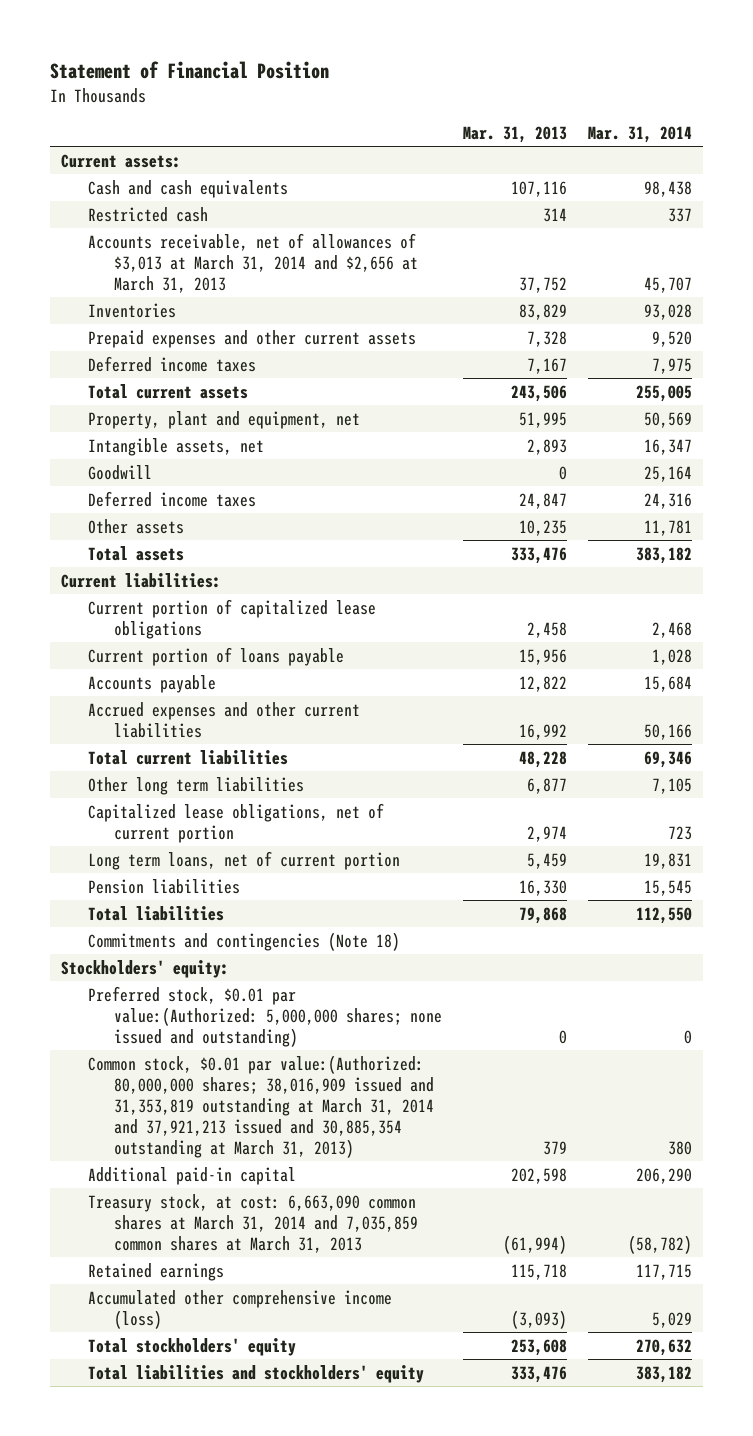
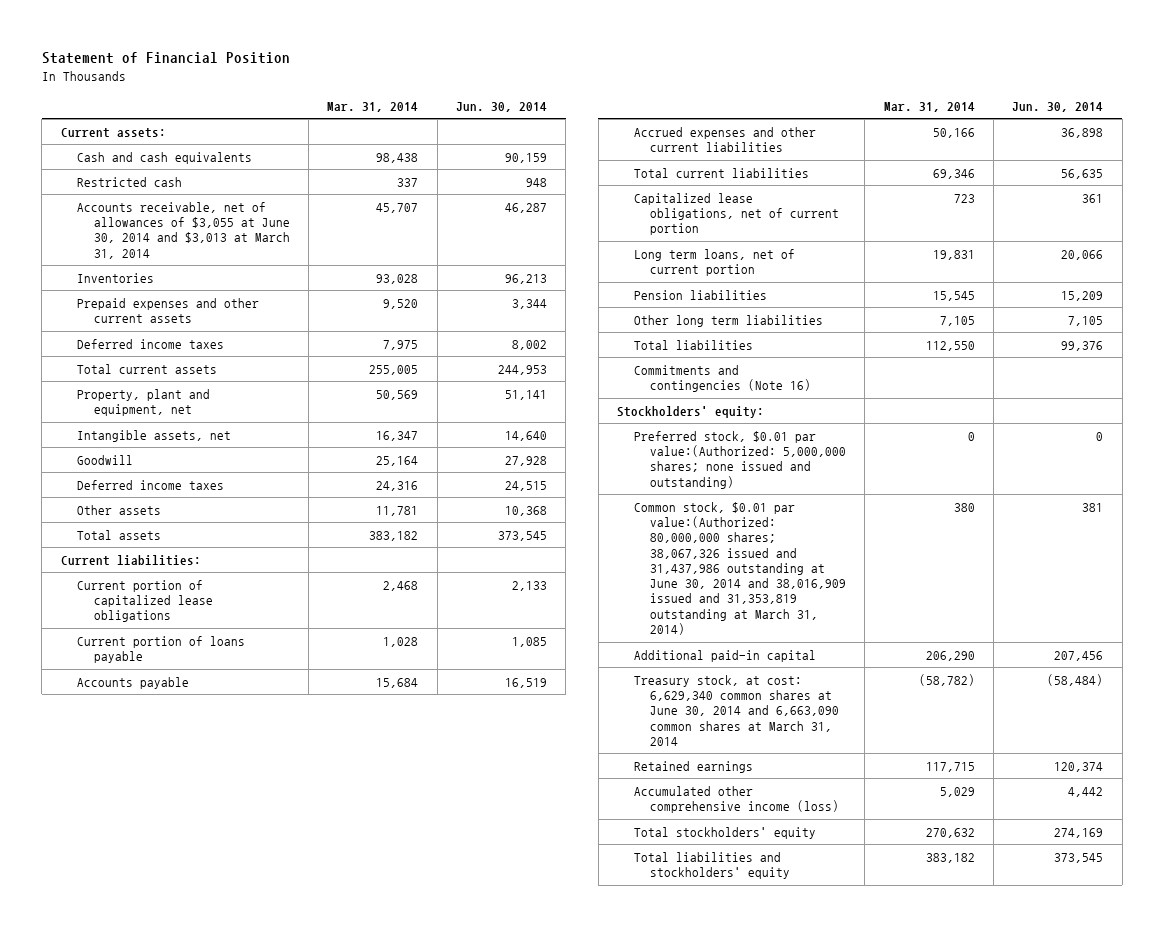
[463,126,568,144] Mar. 31, 2013 -> none
none -> [456,101,548,112] Jun. 30, 2014
[87,232,418,293] Accounts receivable, net of allowances of $3,013 at March 31, 2014 and $2,656 at March 31, 2013 -> [77,201,290,259] Accounts receivable, net of allowances of $3,055 at June 30, 2014 and $3,013 at March 31, 2014
[87,776,304,795] Other long term liabilities -> [633,314,823,327] Other long term liabilities
[87,931,400,951] Commitments and contingencies (Note 18) -> [633,364,812,393] Commitments and contingencies (Note 16)
[87,1054,434,1158] Common stock, $0.01 par value:(Authorized: 80,000,000 shares; 38,016,909 issued and 31,353,819 outstanding at March 31, 2014 and 37,921,213 issued and 30,885,354 outstanding at March 31, 2013) -> [633,501,847,635] Common stock, $0.01 par value:(Authorized: 80,000,000 shares; 38,067,326 issued and 31,437,986 outstanding at June 30, 2014 and 38,016,909 issued and 31,353,819 outstanding at March 31, 2014)
[87,1193,418,1253] Treasury stock, at cost: 6,663,090 common shares at March 31, 2014 and 7,035,859 common shares at March 31, 2013 -> [633,674,840,746] Treasury stock, at cost: 6,629,340 common shares at June 30, 2014 and 6,663,090 common shares at March 31, 2014

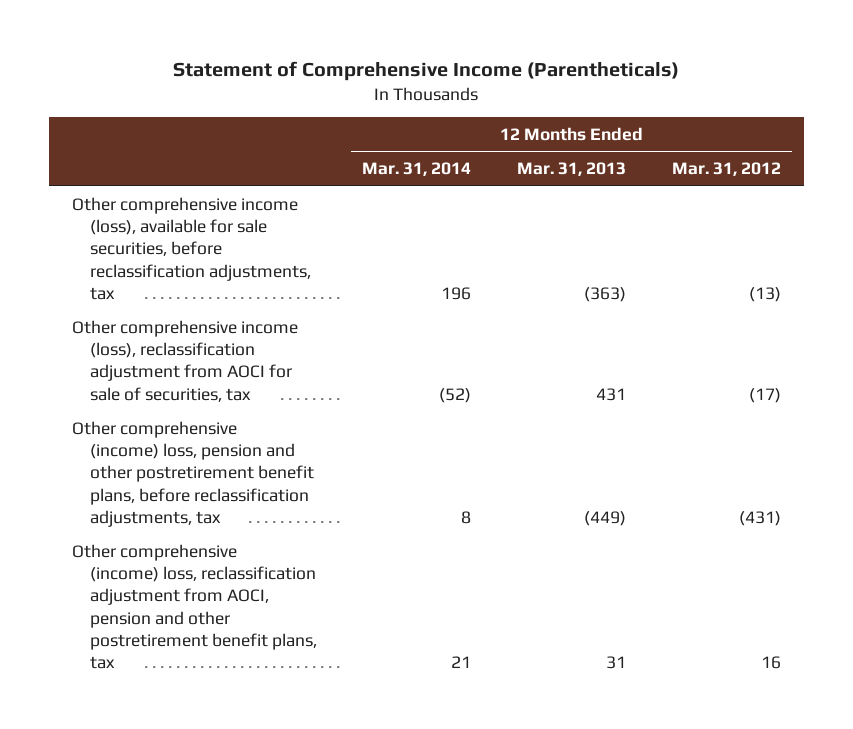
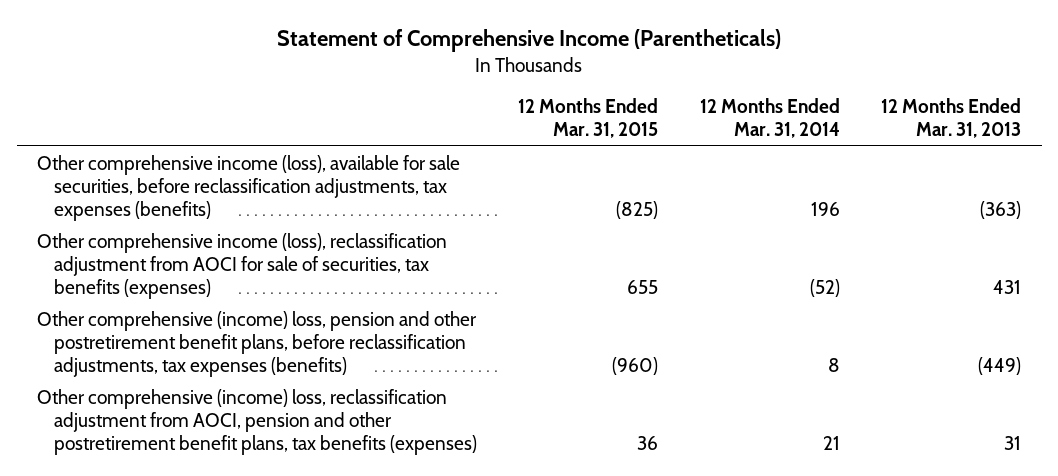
[671,162,781,177] Mar. 31, 2012 -> none
none -> [518,98,659,139] 12 Months Ended Mar. 31, 2015
[71,196,311,300] Other comprehensive income (loss), available for sale securities, before reclassification adjustments, tax -> [37,154,461,221] Other comprehensive income (loss), available for sale securities, before reclassification adjustments, tax expenses (benefits)
[71,319,298,402] Other comprehensive income (loss), reclassification adjustment from AOCI for sale of securities, tax -> [37,232,448,299] Other comprehensive income (loss), reclassification adjustment from AOCI for sale of securities, tax benefits (expenses)
[71,420,314,527] Other comprehensive (income) loss, pension and other postretirement benefit plans, before reclassification adjustments, tax -> [37,310,478,377] Other comprehensive (income) loss, pension and other postretirement benefit plans, before reclassification adjustments, tax expenses (benefits)
[71,543,317,670] Other comprehensive (income) loss, reclassification adjustment from AOCI, pension and other postretirement benefit plans, tax -> [37,388,477,455] Other comprehensive (income) loss, reclassification adjustment from AOCI, pension and other postretirement benefit plans, tax benefits (expenses)

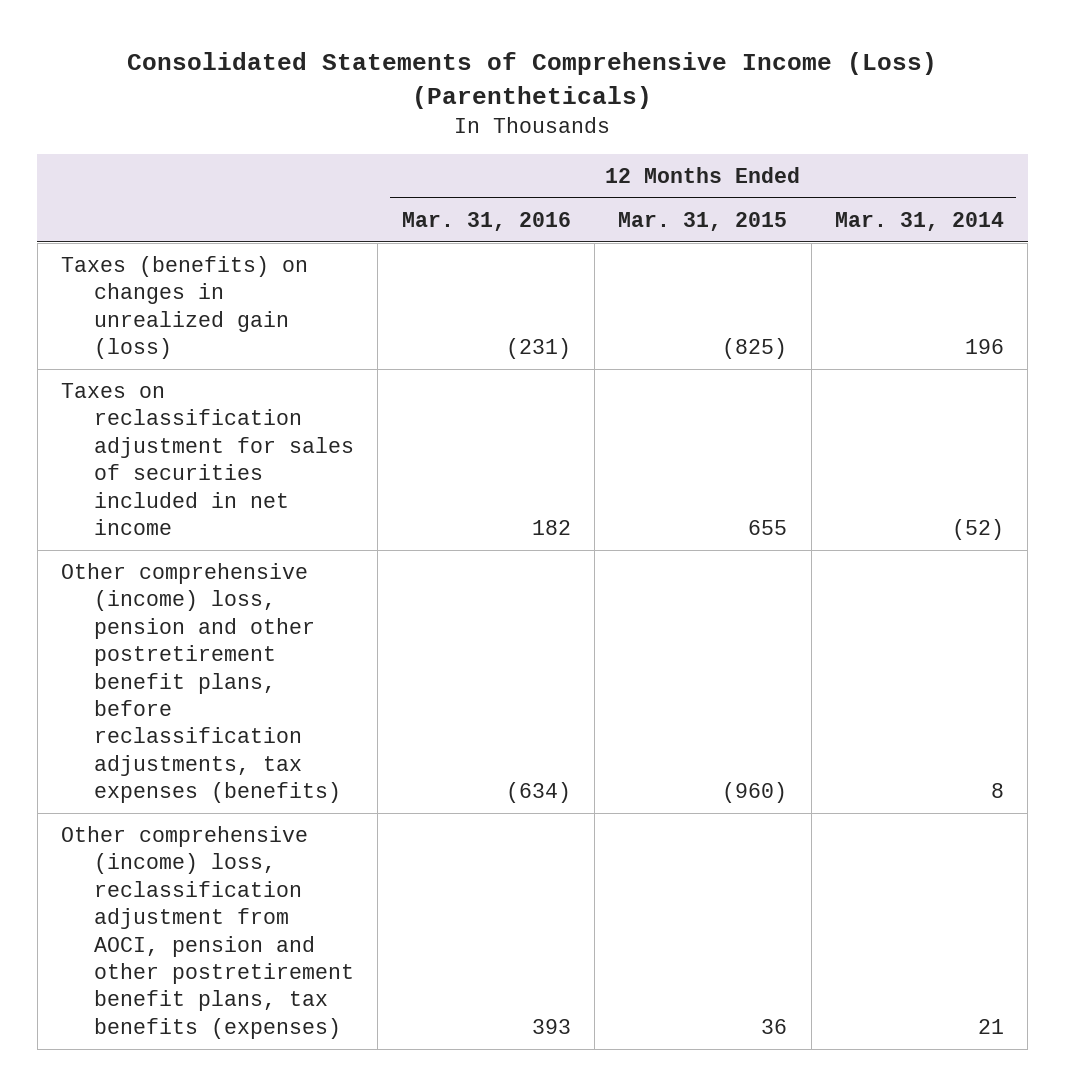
[277,29,782,53] Statement of Comprehensive Income (Parentheticals) -> [127,52,938,109] Consolidated Statements of Comprehensive Income (Loss) (Parentheticals)
[881,98,1022,139] 12 Months Ended Mar. 31, 2013 -> none
none -> [401,211,571,231] Mar. 31, 2016
[37,154,461,221] Other comprehensive income (loss), available for sale securities, before reclassification adjustments, tax expenses (benefits) -> [60,255,308,360] Taxes (benefits) on changes in unrealized gain (loss)
[37,232,448,299] Other comprehensive income (loss), reclassification adjustment from AOCI for sale of securities, tax benefits (expenses) -> [60,382,354,535] Taxes on reclassification adjustment for sales of securities included in net income

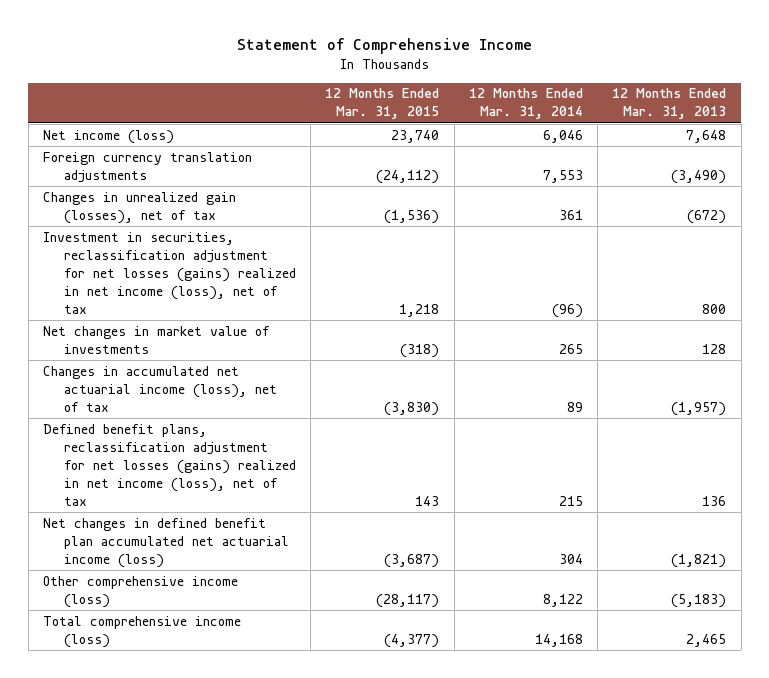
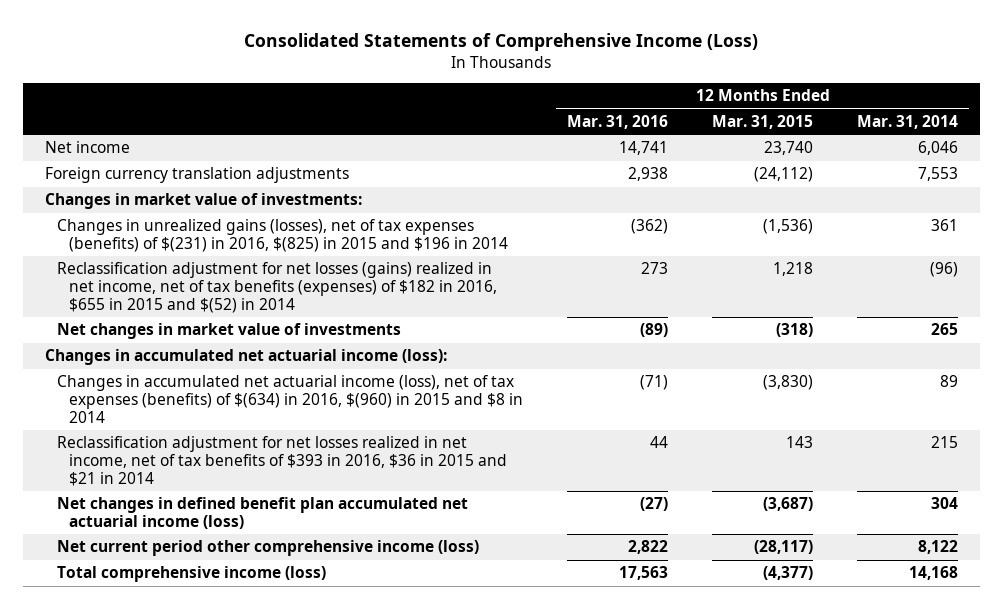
[236,37,532,54] Statement of Comprehensive Income -> [244,32,759,51] Consolidated Statements of Comprehensive Income (Loss)
[612,88,727,120] 12 Months Ended Mar. 31, 2013 -> none
none -> [567,115,669,130] Mar. 31, 2016
[42,129,174,144] Net income (loss) -> [44,141,130,154] Net income
none -> [44,193,362,210] Changes in market value of investments:
[42,191,236,224] Changes in unrealized gain (losses), net of tax -> [57,219,509,253] Changes in unrealized gains (losses), net of tax expenses (benefits) of $(231) in 2016, $(825) in 2015 and $196 in 2014
[42,231,296,314] Investment in securities, reclassification adjustment for net losses (gains) realized in net income (loss), net of tax -> [57,262,498,314] Reclassification adjustment for net losses (gains) realized in net income, net of tax benefits (expenses) of $182 in 2016, $655 in 2015 and $(52) in 2014
none -> [44,349,447,366] Changes in accumulated net actuarial income (loss):
[42,365,277,412] Changes in accumulated net actuarial income (loss), net of tax -> [57,375,524,424] Changes in accumulated net actuarial income (loss), net of tax expenses (benefits) of $(634) in 2016, $(960) in 2015 and $8 in 2014
[42,423,296,506] Defined benefit plans, reclassification adjustment for net losses (gains) realized in net income (loss), net of tax -> [57,436,508,487] Reclassification adjustment for net losses realized in net income, net of tax benefits of $393 in 2016, $36 in 2015 and $21 in 2014
[42,575,238,608] Other comprehensive income (loss) -> [57,540,480,557] Net current period other comprehensive income (loss)

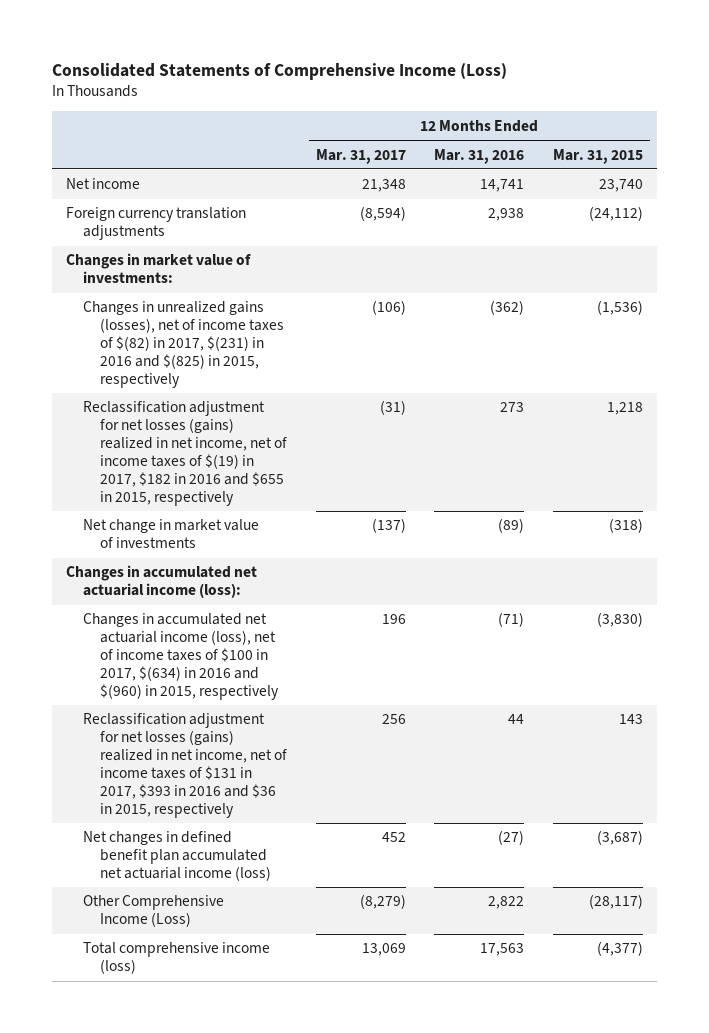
[856,115,958,130] Mar. 31, 2014 -> none
none -> [315,148,406,164] Mar. 31, 2017
[57,219,509,253] Changes in unrealized gains (losses), net of tax expenses (benefits) of $(231) in 2016, $(825) in 2015 and $196 in 2014 -> [83,301,285,388] Changes in unrealized gains (losses), net of income taxes of $(82) in 2017, $(231) in 2016 and $(825) in 2015, respectively
[57,262,498,314] Reclassification adjustment for net losses (gains) realized in net income, net of tax benefits (expenses) of $182 in 2016, $655 in 2015 and $(52) in 2014 -> [83,401,288,506] Reclassification adjustment for net losses (gains) realized in net income, net of income taxes of $(19) in 2017, $182 in 2016 and $655 in 2015, respectively
[57,323,402,340] Net changes in market value of investments -> [83,519,260,549] Net change in market value of investments
[57,375,524,424] Changes in accumulated net actuarial income (loss), net of tax expenses (benefits) of $(634) in 2016, $(960) in 2015 and $8 in 2014 -> [83,613,280,700] Changes in accumulated net actuarial income (loss), net of income taxes of $100 in 2017, $(634) in 2016 and $(960) in 2015, respectively
[57,436,508,487] Reclassification adjustment for net losses realized in net income, net of tax benefits of $393 in 2016, $36 in 2015 and $21 in 2014 -> [83,713,288,818] Reclassification adjustment for net losses (gains) realized in net income, net of income taxes of $131 in 2017, $393 in 2016 and $36 in 2015, respectively
[57,540,480,557] Net current period other comprehensive income (loss) -> [83,895,225,928] Other Comprehensive Income (Loss)

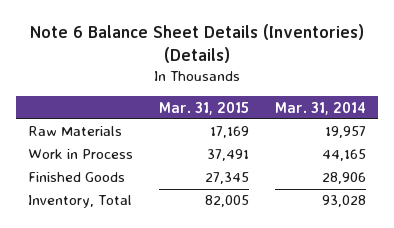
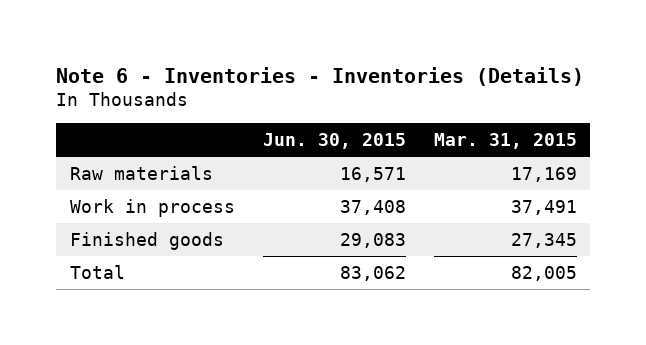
[29,24,364,64] Note 6 Balance Sheet Details (Inventories) (Details) -> [55,66,584,86] Note 6 - Inventories - Inventories (Details)
[274,101,366,115] Mar. 31, 2014 -> none
none -> [262,132,406,149] Jun. 30, 2015
[28,126,123,137] Raw Materials -> [69,165,213,180] Raw materials
[28,149,134,160] Work in Process -> [69,198,235,217] Work in process
[28,172,126,183] Finished Goods -> [69,231,224,250] Finished goods
[28,195,133,209] Inventory, Total -> [69,264,125,279] Total

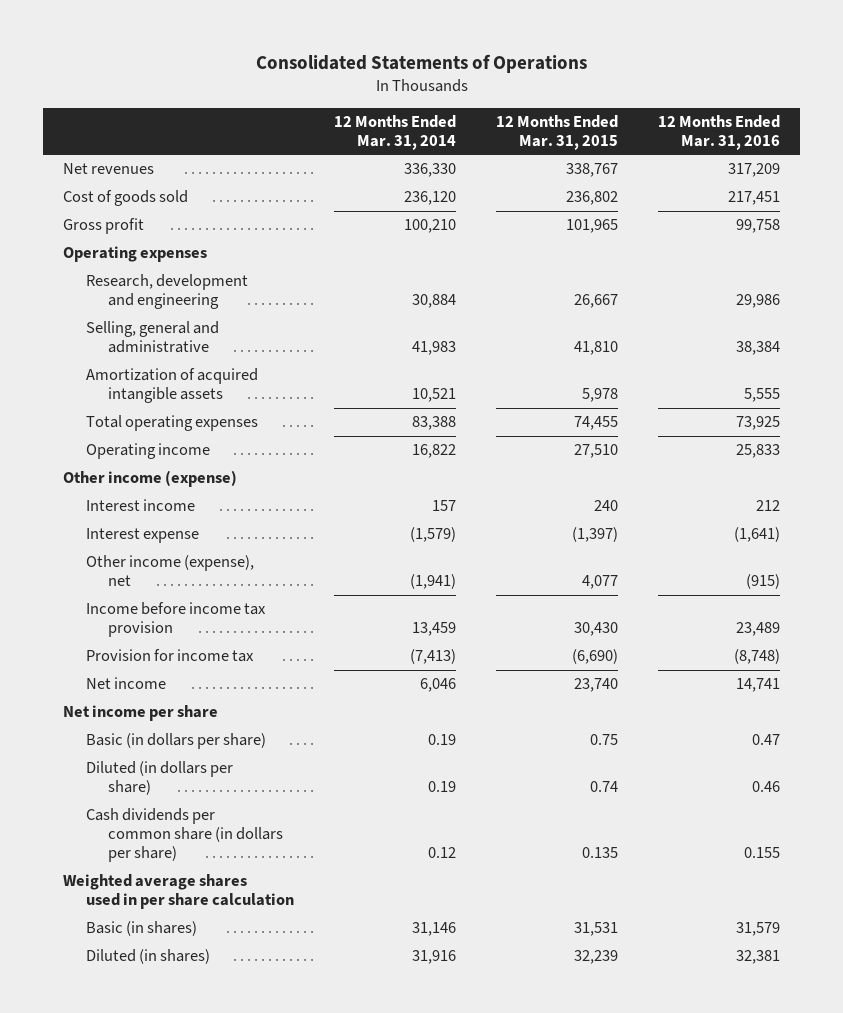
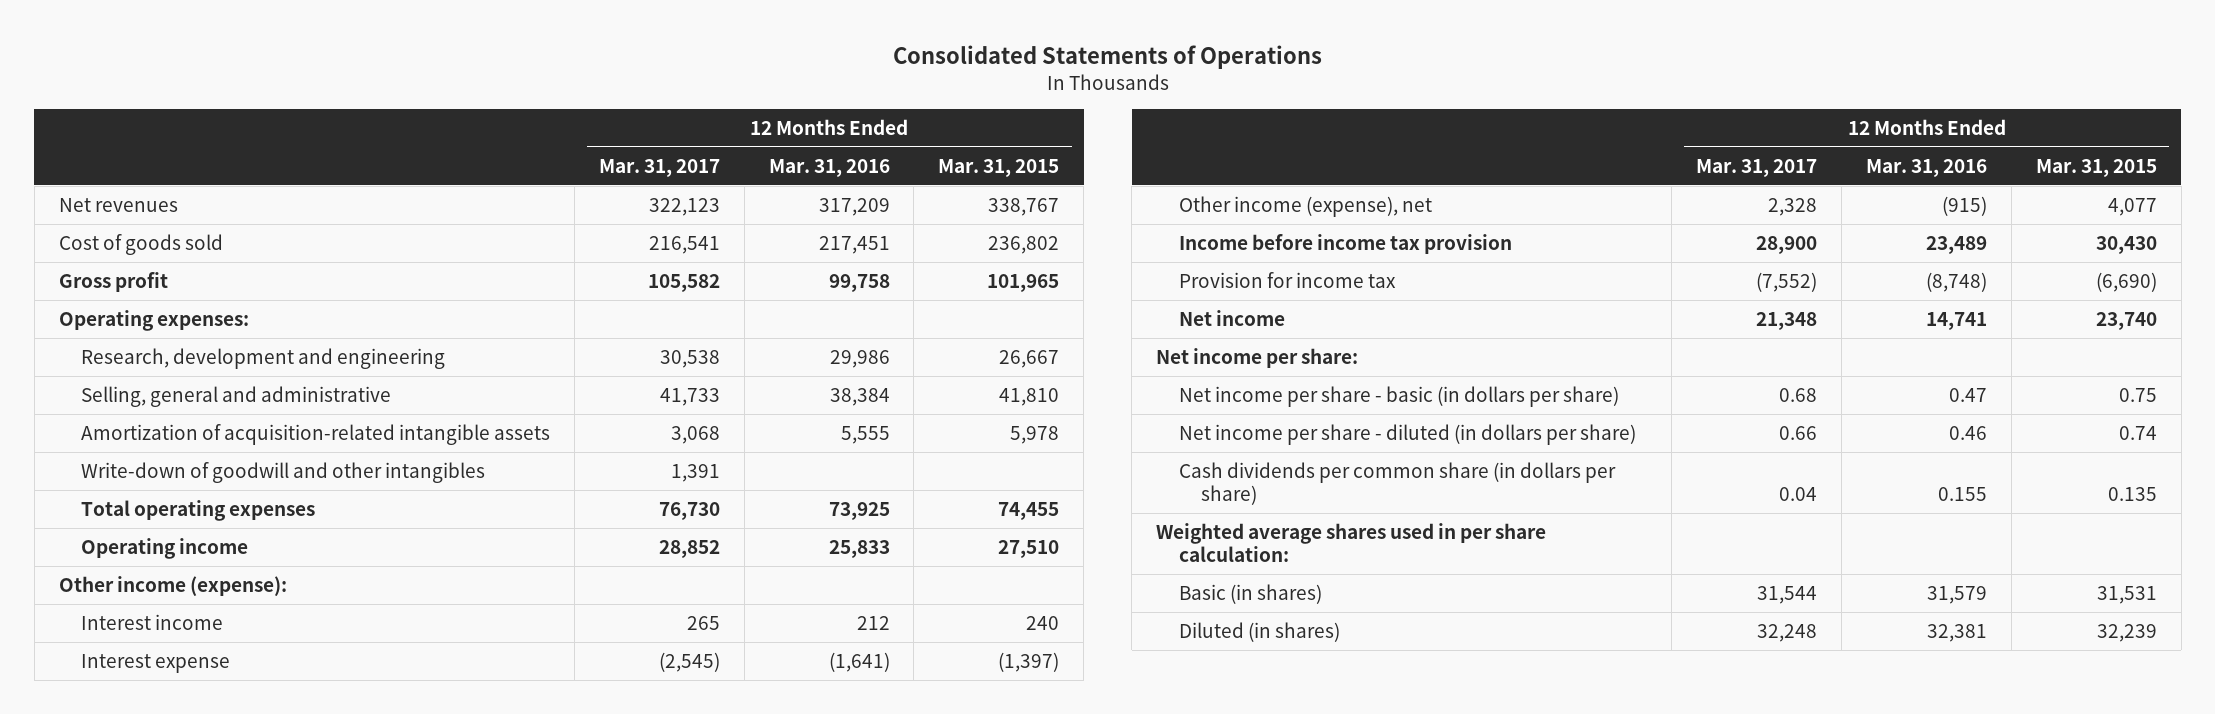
[333,114,456,151] 12 Months Ended Mar. 31, 2014 -> none
none -> [598,158,720,177] Mar. 31, 2017
[63,246,208,263] Operating expenses -> [58,309,249,331] Operating expenses:
[85,368,258,404] Amortization of acquired intangible assets -> [81,423,551,445] Amortization of acquisition-related intangible assets
none -> [81,461,486,483] Write-down of goodwill and other intangibles
[63,470,238,488] Other income (expense) -> [58,575,287,596] Other income (expense):
[63,705,219,722] Net income per share -> [1156,347,1359,368] Net income per share:
[85,733,266,750] Basic (in dollars per share) -> [1178,385,1619,407] Net income per share - basic (in dollars per share)
[85,761,233,796] Diluted (in dollars per share) -> [1178,423,1636,445] Net income per share - diluted (in dollars per share)
[63,874,294,910] Weighted average shares used in per share calculation -> [1156,522,1547,563] Weighted average shares used in per share calculation:

